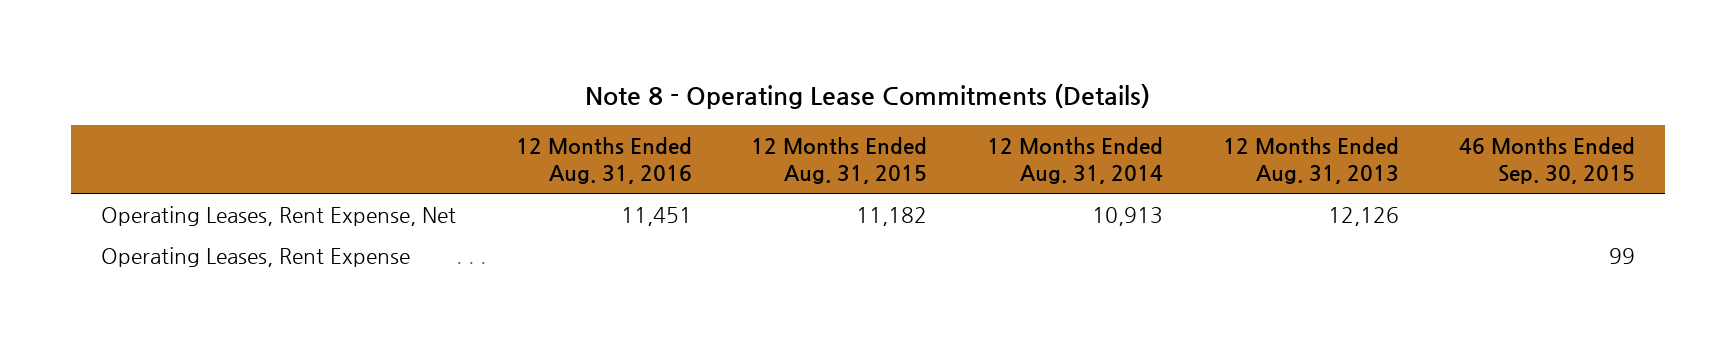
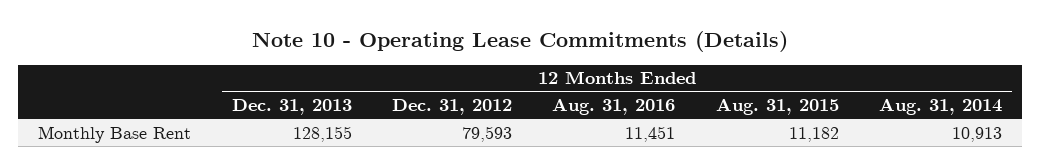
[584,83,1150,109] Note 8 - Operating Lease Commitments (Details) -> [252,30,789,52] Note 10 - Operating Lease Commitments (Details)
[1222,136,1399,185] 12 Months Ended Aug. 31, 2013 -> none
[1458,136,1635,185] 46 Months Ended Sep. 30, 2015 -> none
none -> [231,99,352,116] Dec. 31, 2013
none -> [392,99,513,116] Dec. 31, 2012
[100,246,410,267] Operating Leases, Rent Expense -> none
[100,205,456,226] Operating Leases, Rent Expense, Net -> [38,125,192,143] Monthly Base Rent

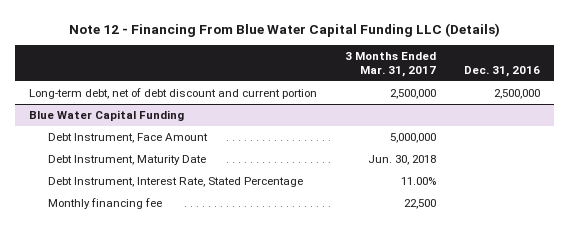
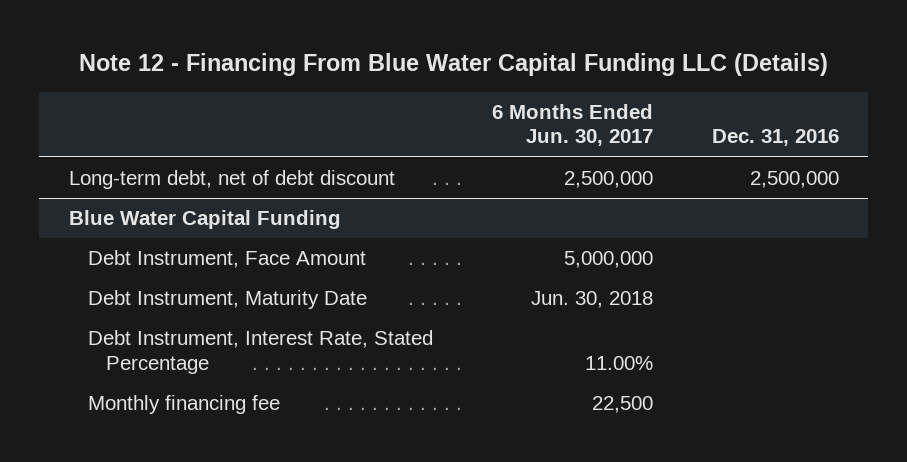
[345,52,437,77] 3 Months Ended Mar. 31, 2017 -> none
none -> [491,103,653,147] 6 Months Ended Jun. 30, 2017
[29,88,318,100] Long-term debt, net of debt discount and current portion -> [68,170,395,190] Long-term debt, net of debt discount

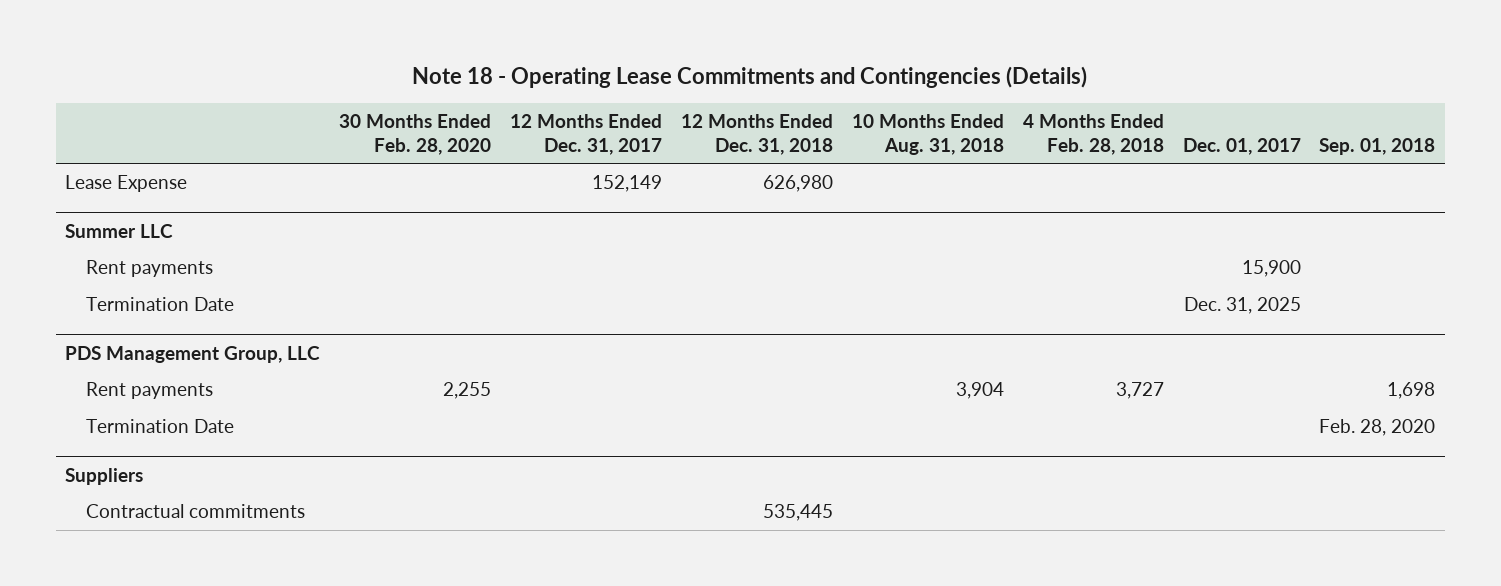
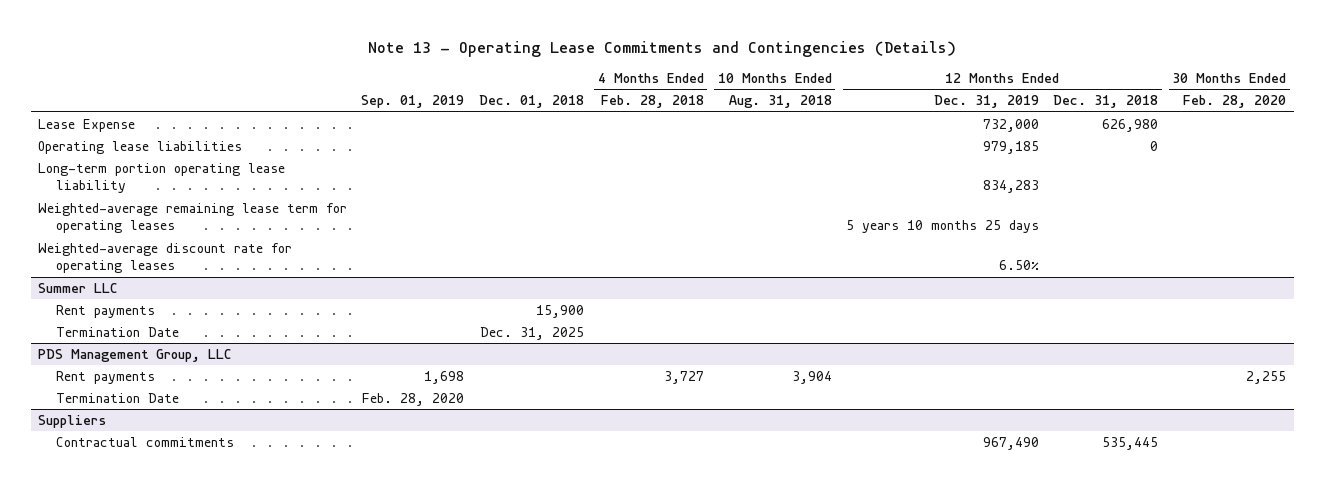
[412,66,1088,89] Note 18 - Operating Lease Commitments and Contingencies (Details) -> [368,40,957,57] Note 13 - Operating Lease Commitments and Contingencies (Details)
[509,113,662,155] 12 Months Ended Dec. 31, 2017 -> none
[1182,137,1301,155] Dec. 01, 2017 -> none
[1319,137,1436,155] Sep. 01, 2018 -> none
none -> [361,95,465,109] Sep. 01, 2019
none -> [478,95,584,109] Dec. 01, 2018
none -> [934,95,1040,109] Dec. 31, 2019
none -> [38,140,243,154] Operating lease liabilities
none -> [38,162,286,194] Long-term portion operating lease liability
none -> [38,202,348,234] Weighted-average remaining lease term for operating leases
none -> [38,242,293,274] Weighted-average discount rate for operating leases

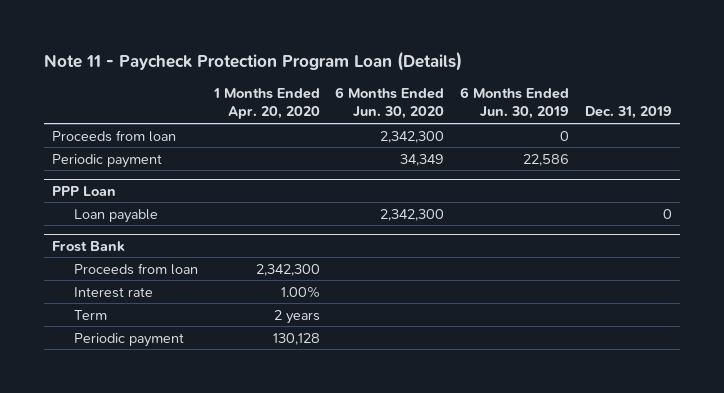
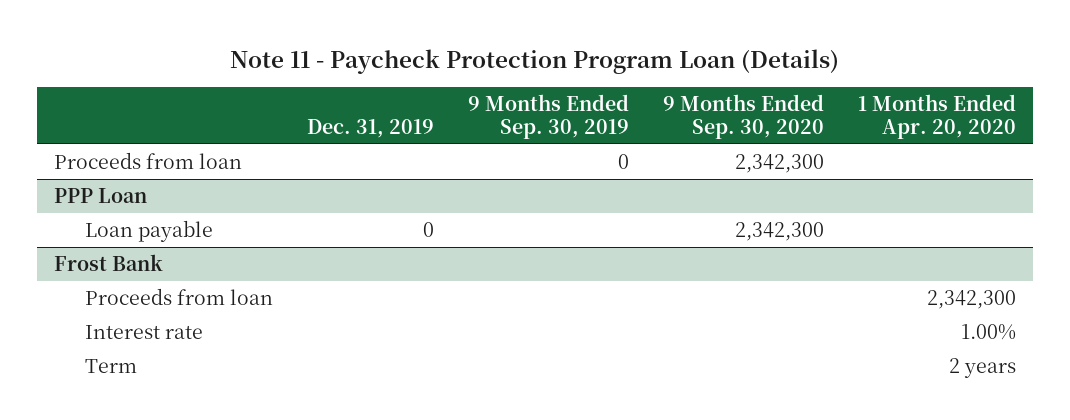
[335,87,445,120] 6 Months Ended Jun. 30, 2020 -> none
[460,87,570,120] 6 Months Ended Jun. 30, 2019 -> none
none -> [468,94,630,140] 9 Months Ended Sep. 30, 2019
none -> [663,94,825,140] 9 Months Ended Sep. 30, 2020
[52,153,163,168] Periodic payment -> none
[73,332,184,347] Periodic payment -> none

